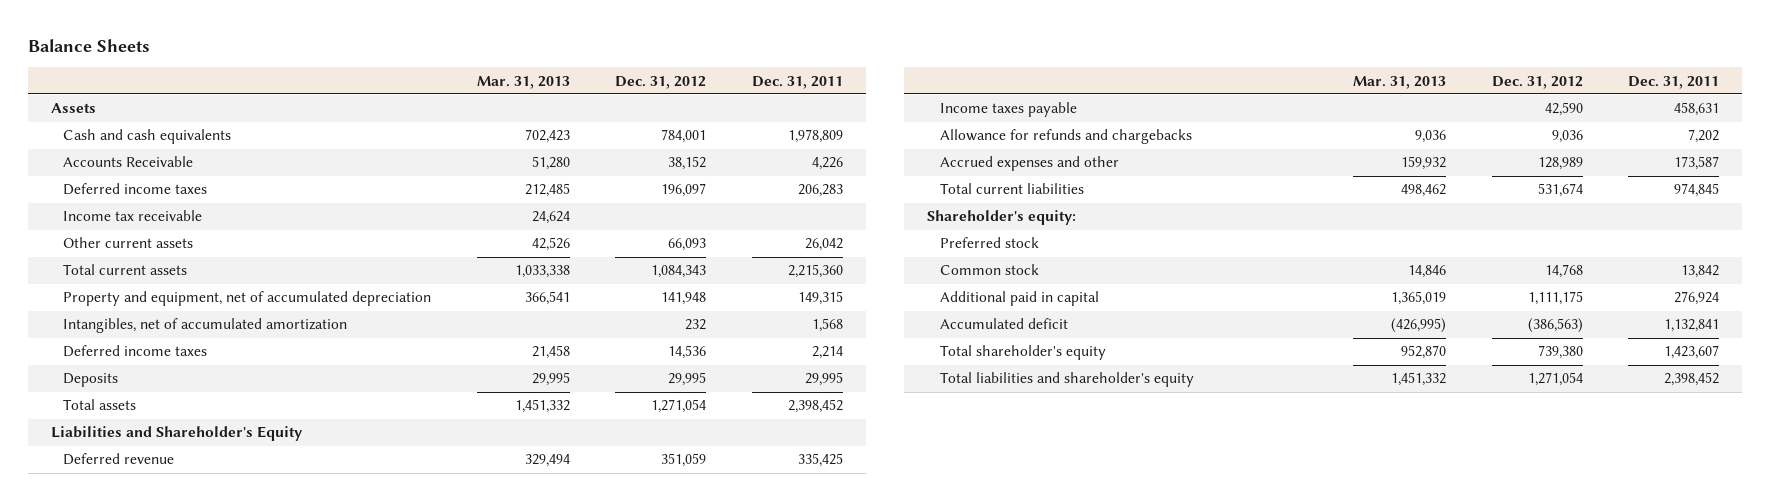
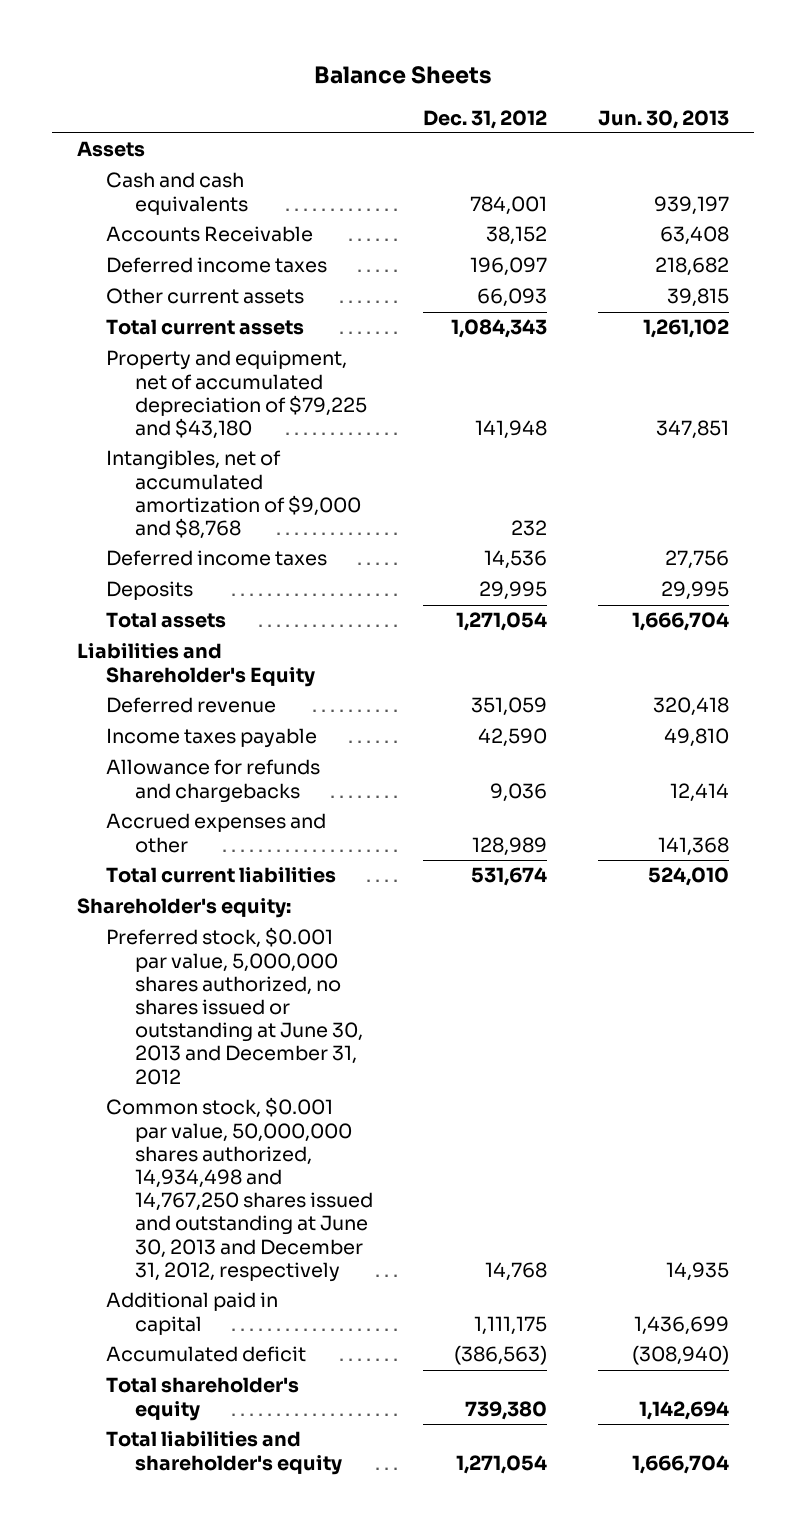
[476,75,570,89] Mar. 31, 2013 -> none
[751,75,843,89] Dec. 31, 2011 -> none
none -> [597,109,729,129] Jun. 30, 2013
[63,210,203,222] Income tax receivable -> none
[63,291,432,307] Property and equipment, net of accumulated depreciation -> [106,350,368,440] Property and equipment, net of accumulated depreciation of $79,225 and $43,180
[63,318,348,334] Intangibles, net of accumulated amortization -> [106,450,362,540] Intangibles, net of accumulated amortization of $9,000 and $8,768
[939,237,1039,249] Preferred stock -> [106,927,364,1085] Preferred stock, $0.001 par value, 5,000,000 shares authorized, no shares issued or outstanding at June 30, 2013 and December 31, 2012
[939,264,1039,276] Common stock -> [106,1097,374,1282] Common stock, $0.001 par value, 50,000,000 shares authorized, 14,934,498 and 14,767,250 shares issued and outstanding at June 30, 2013 and December 31, 2012, respectively

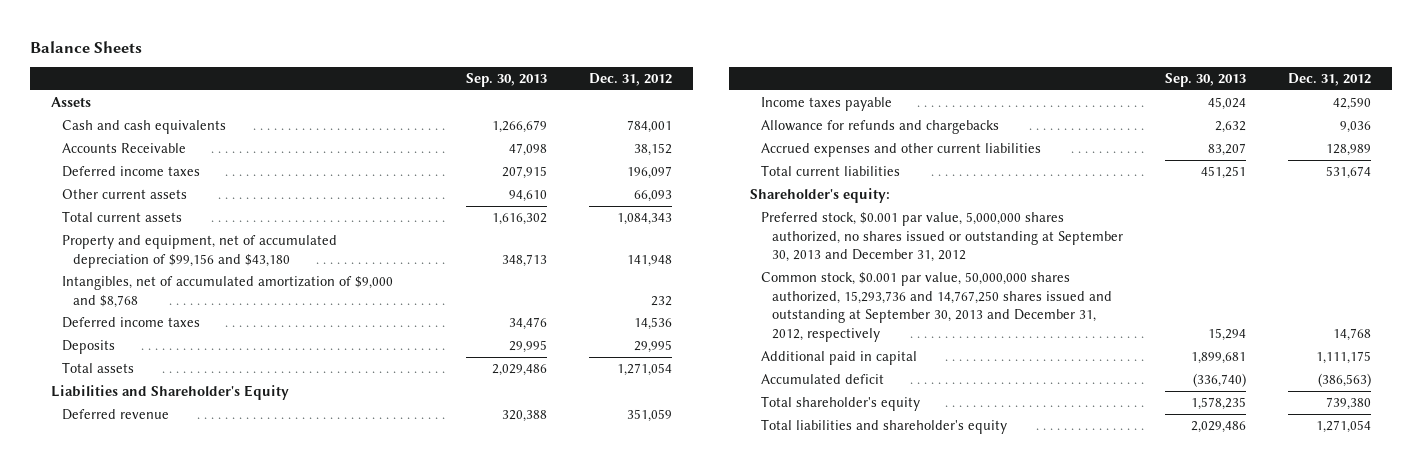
[597,109,729,129] Jun. 30, 2013 -> none
none -> [465,73,547,88] Sep. 30, 2013
[106,350,368,440] Property and equipment, net of accumulated depreciation of $79,225 and $43,180 -> [62,235,338,268] Property and equipment, net of accumulated depreciation of $99,156 and $43,180
[106,813,327,853] Accrued expenses and other -> [760,143,1041,158] Accrued expenses and other current liabilities
[106,927,364,1085] Preferred stock, $0.001 par value, 5,000,000 shares authorized, no shares issued or outstanding at June 30, 2013 and December 31, 2012 -> [760,212,1123,263] Preferred stock, $0.001 par value, 5,000,000 shares authorized, no shares issued or outstanding at September 30, 2013 and December 31, 2012
[106,1097,374,1282] Common stock, $0.001 par value, 50,000,000 shares authorized, 14,934,498 and 14,767,250 shares issued and outstanding at June 30, 2013 and December 31, 2012, respectively -> [760,272,1112,343] Common stock, $0.001 par value, 50,000,000 shares authorized, 15,293,736 and 14,767,250 shares issued and outstanding at September 30, 2013 and December 31, 2012, respectively

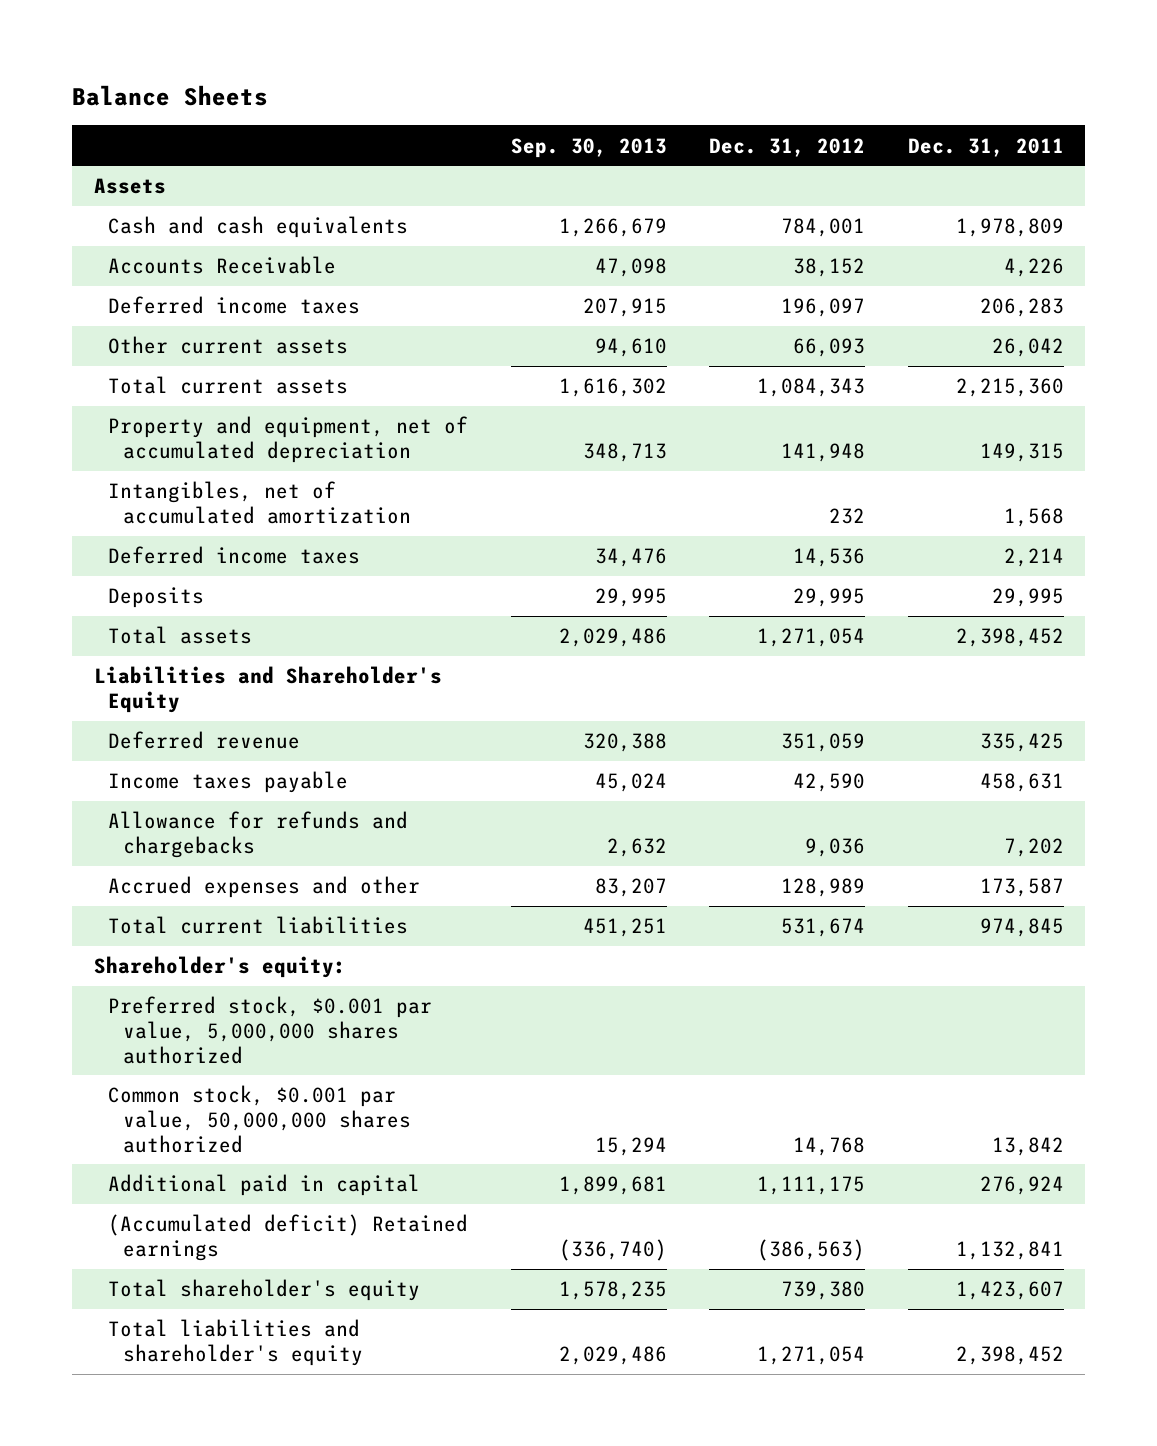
none -> [907,137,1064,157] Dec. 31, 2011
[62,235,338,268] Property and equipment, net of accumulated depreciation of $99,156 and $43,180 -> [108,416,469,463] Property and equipment, net of accumulated depreciation
[62,276,394,308] Intangibles, net of accumulated amortization of $9,000 and $8,768 -> [108,481,411,524] Intangibles, net of accumulated amortization
[760,143,1041,158] Accrued expenses and other current liabilities -> [108,876,421,899] Accrued expenses and other
[760,212,1123,263] Preferred stock, $0.001 par value, 5,000,000 shares authorized, no shares issued or outstanding at September 30, 2013 and December 31, 2012 -> [108,996,433,1064] Preferred stock, $0.001 par value, 5,000,000 shares authorized
[760,272,1112,343] Common stock, $0.001 par value, 50,000,000 shares authorized, 15,293,736 and 14,767,250 shares issued and outstanding at September 30, 2013 and December 31, 2012, respectively -> [108,1085,411,1153] Common stock, $0.001 par value, 50,000,000 shares authorized
[760,374,884,385] Accumulated deficit -> [108,1214,469,1261] (Accumulated deficit) Retained earnings

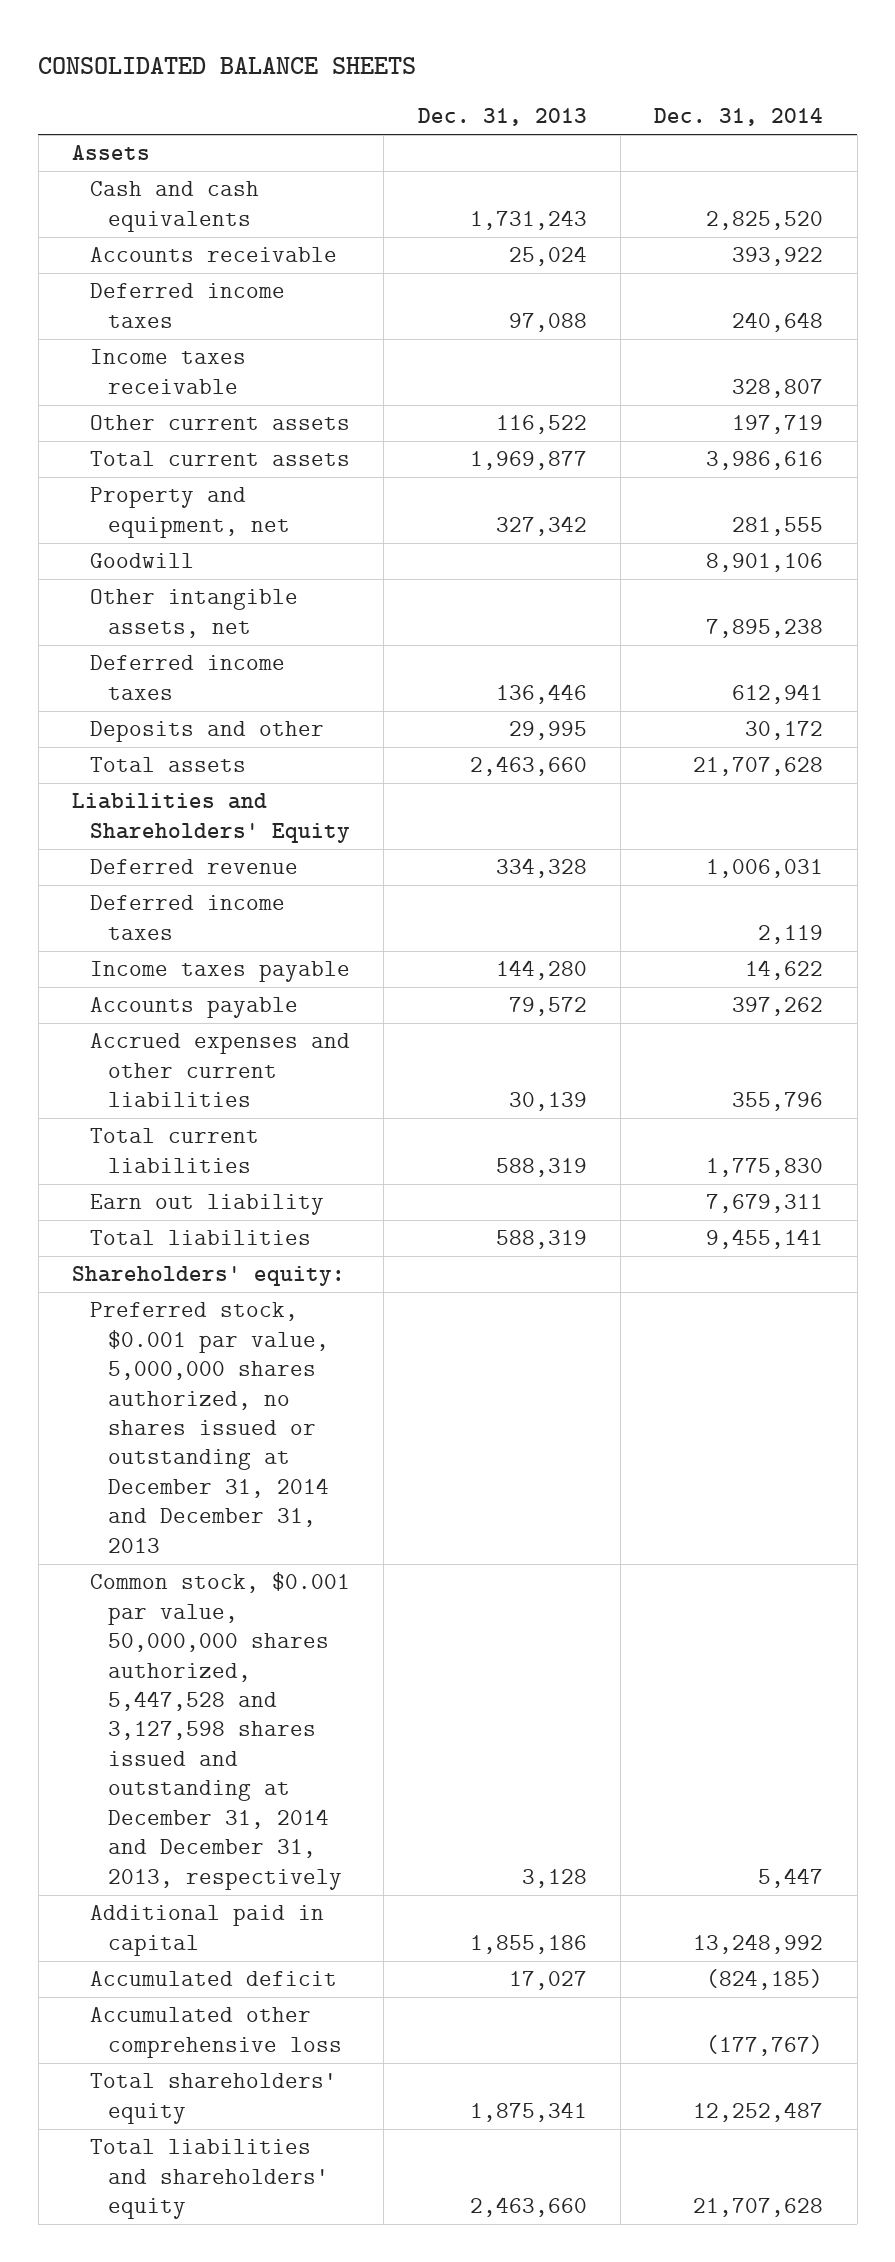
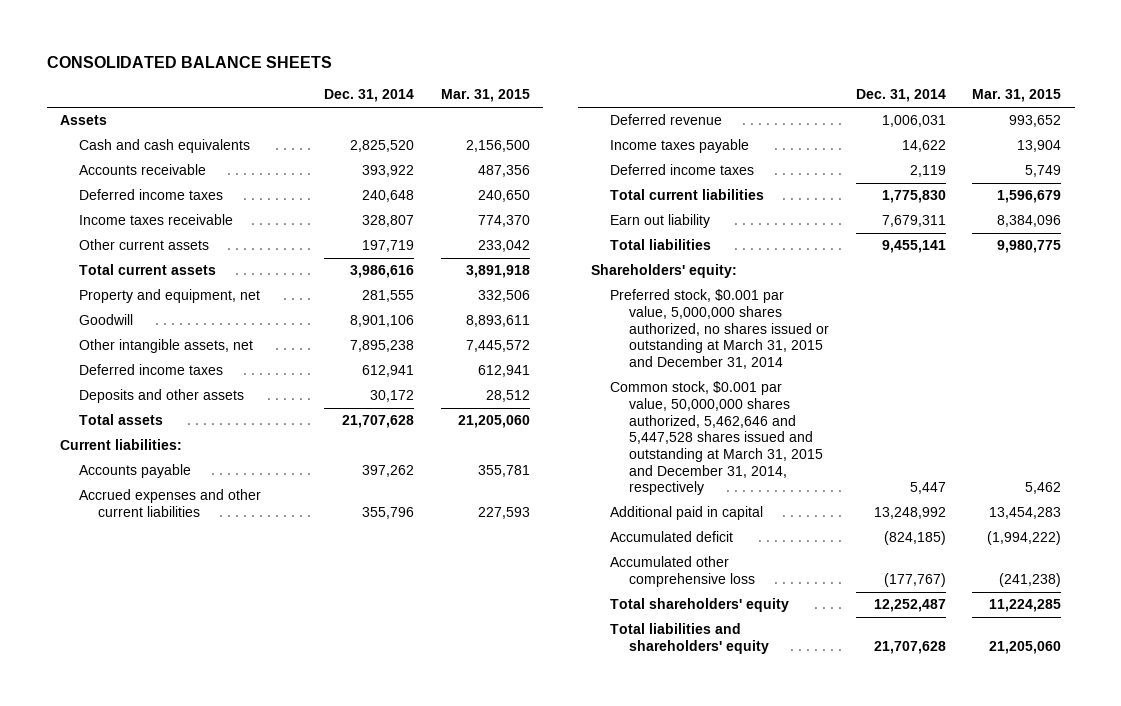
[417,108,587,127] Dec. 31, 2013 -> none
none -> [441,89,531,103] Mar. 31, 2015
[89,721,324,743] Deposits and other -> [78,389,244,404] Deposits and other assets
[71,793,350,843] Liabilities and Shareholders' Equity -> none
none -> [60,439,183,451] Current liabilities:
[89,859,298,875] Deferred revenue -> [610,114,723,126] Deferred revenue
[89,961,350,983] Income taxes payable -> [610,139,750,154] Income taxes payable
[89,895,285,940] Deferred income taxes -> [610,164,755,176] Deferred income taxes
[89,1302,329,1553] Preferred stock, $0.001 par value, 5,000,000 shares authorized, no shares issued or outstanding at December 31, 2014 and December 31, 2013 -> [610,289,829,370] Preferred stock, $0.001 par value, 5,000,000 shares authorized, no shares issued or outstanding at March 31, 2015 and December 31, 2014
[89,1572,350,1890] Common stock, $0.001 par value, 50,000,000 shares authorized, 5,447,528 and 3,127,598 shares issued and outstanding at December 31, 2014 and December 31, 2013, respectively -> [610,381,823,496] Common stock, $0.001 par value, 50,000,000 shares authorized, 5,462,646 and 5,447,528 shares issued and outstanding at March 31, 2015 and December 31, 2014, respectively

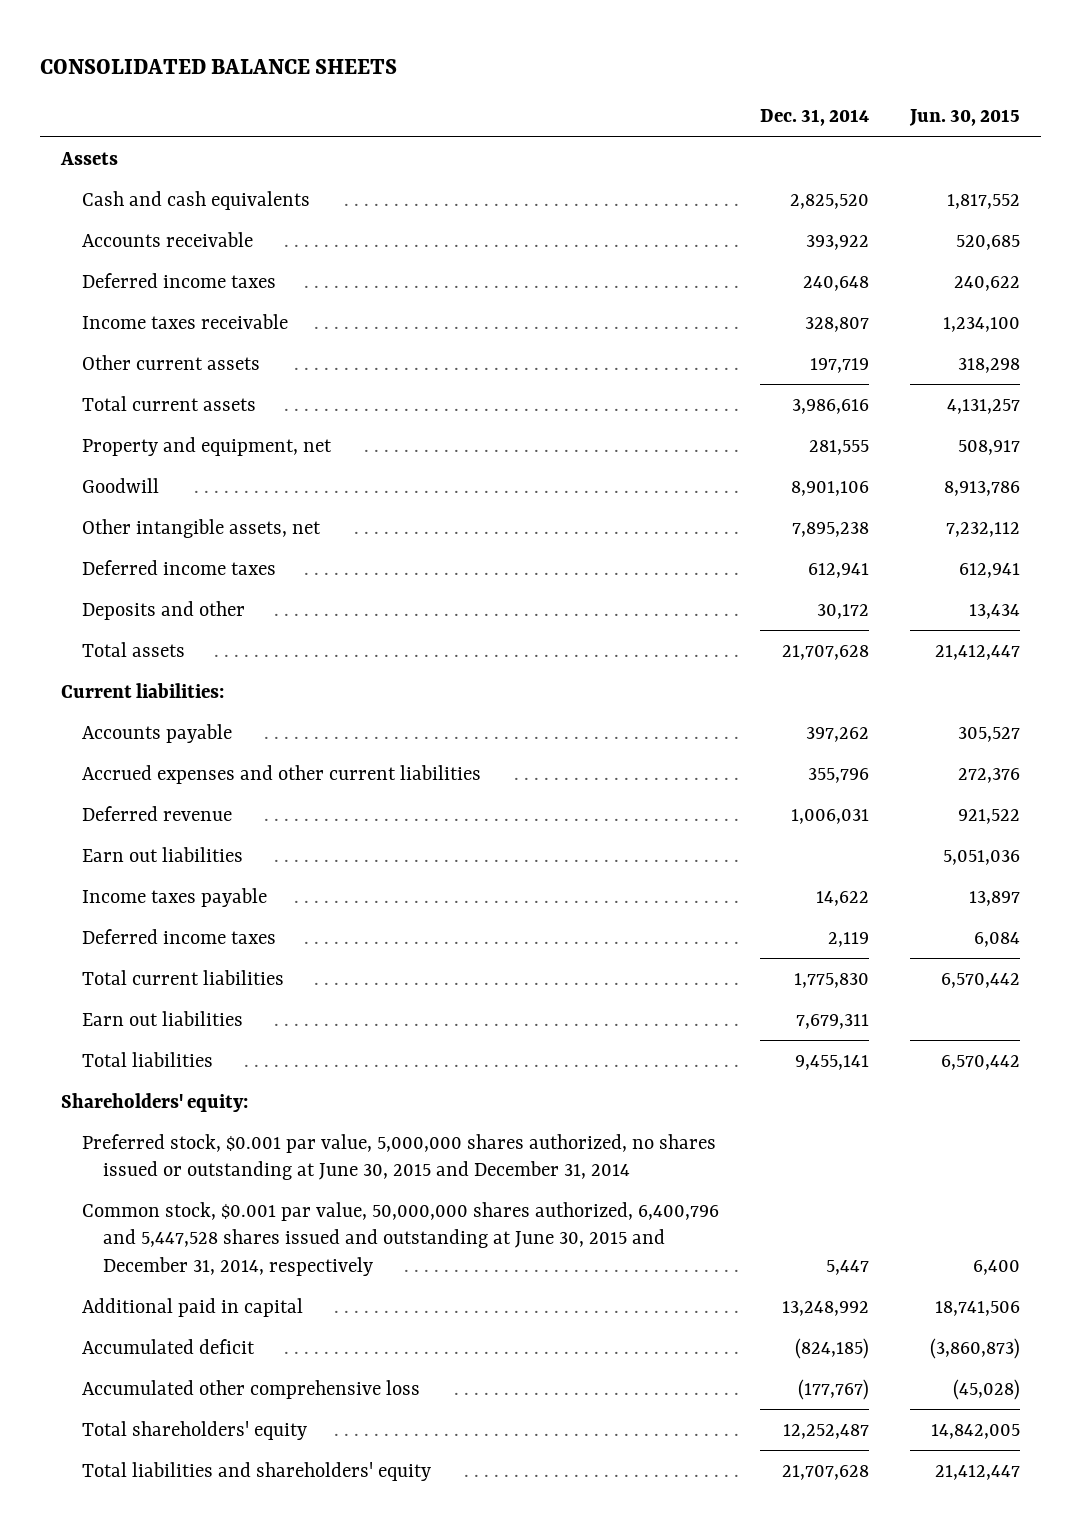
[441,89,531,103] Mar. 31, 2015 -> none
none -> [909,109,1021,127] Jun. 30, 2015
[78,389,244,404] Deposits and other assets -> [81,600,245,620] Deposits and other
none -> [81,846,243,862] Earn out liabilities
[610,214,711,229] Earn out liability -> [81,1010,243,1026] Earn out liabilities
[610,289,829,370] Preferred stock, $0.001 par value, 5,000,000 shares authorized, no shares issued or outstanding at March 31, 2015 and December 31, 2014 -> [81,1133,716,1181] Preferred stock, $0.001 par value, 5,000,000 shares authorized, no shares issued or outstanding at June 30, 2015 and December 31, 2014
[610,381,823,496] Common stock, $0.001 par value, 50,000,000 shares authorized, 5,462,646 and 5,447,528 shares issued and outstanding at March 31, 2015 and December 31, 2014, respectively -> [81,1201,719,1276] Common stock, $0.001 par value, 50,000,000 shares authorized, 6,400,796 and 5,447,528 shares issued and outstanding at June 30, 2015 and December 31, 2014, respectively

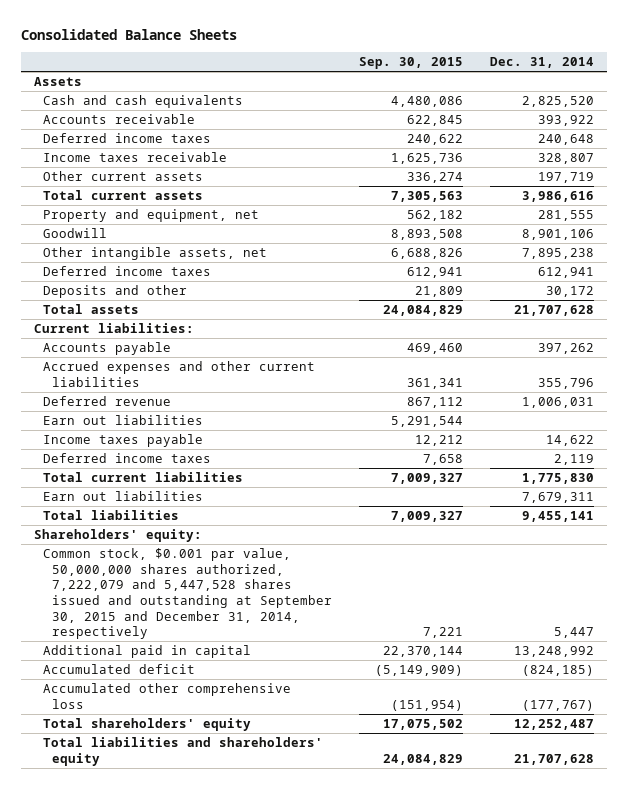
[40,58,398,74] CONSOLIDATED BALANCE SHEETS -> [20,28,237,40] Consolidated Balance Sheets
[909,109,1021,127] Jun. 30, 2015 -> none
none -> [358,57,463,70] Sep. 30, 2015
[81,1133,716,1181] Preferred stock, $0.001 par value, 5,000,000 shares authorized, no shares issued or outstanding at June 30, 2015 and December 31, 2014 -> none
[81,1201,719,1276] Common stock, $0.001 par value, 50,000,000 shares authorized, 6,400,796 and 5,447,528 shares issued and outstanding at June 30, 2015 and December 31, 2014, respectively -> [42,547,332,640] Common stock, $0.001 par value, 50,000,000 shares authorized, 7,222,079 and 5,447,528 shares issued and outstanding at September 30, 2015 and December 31, 2014, respectively

